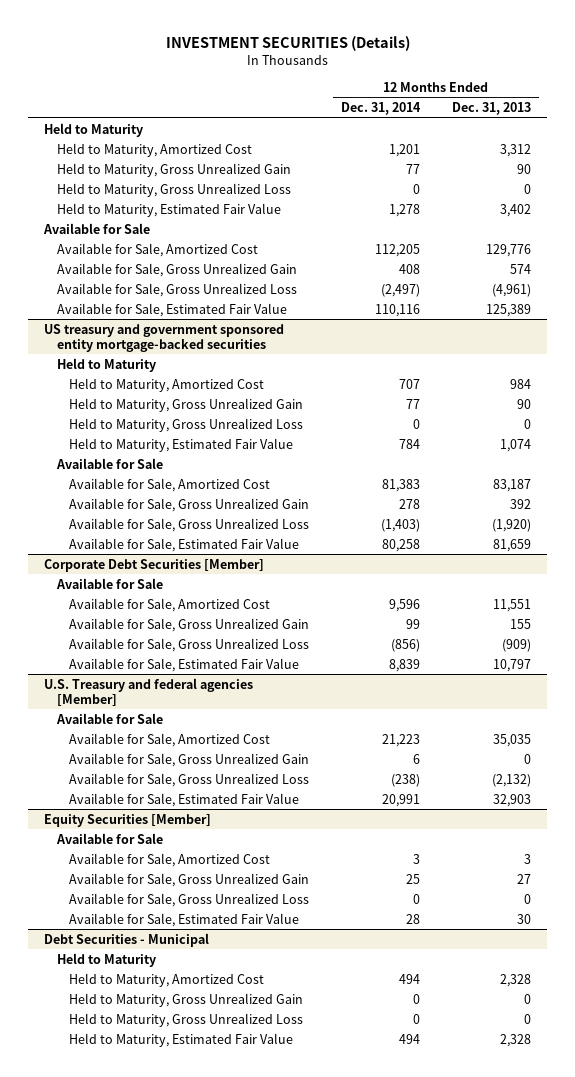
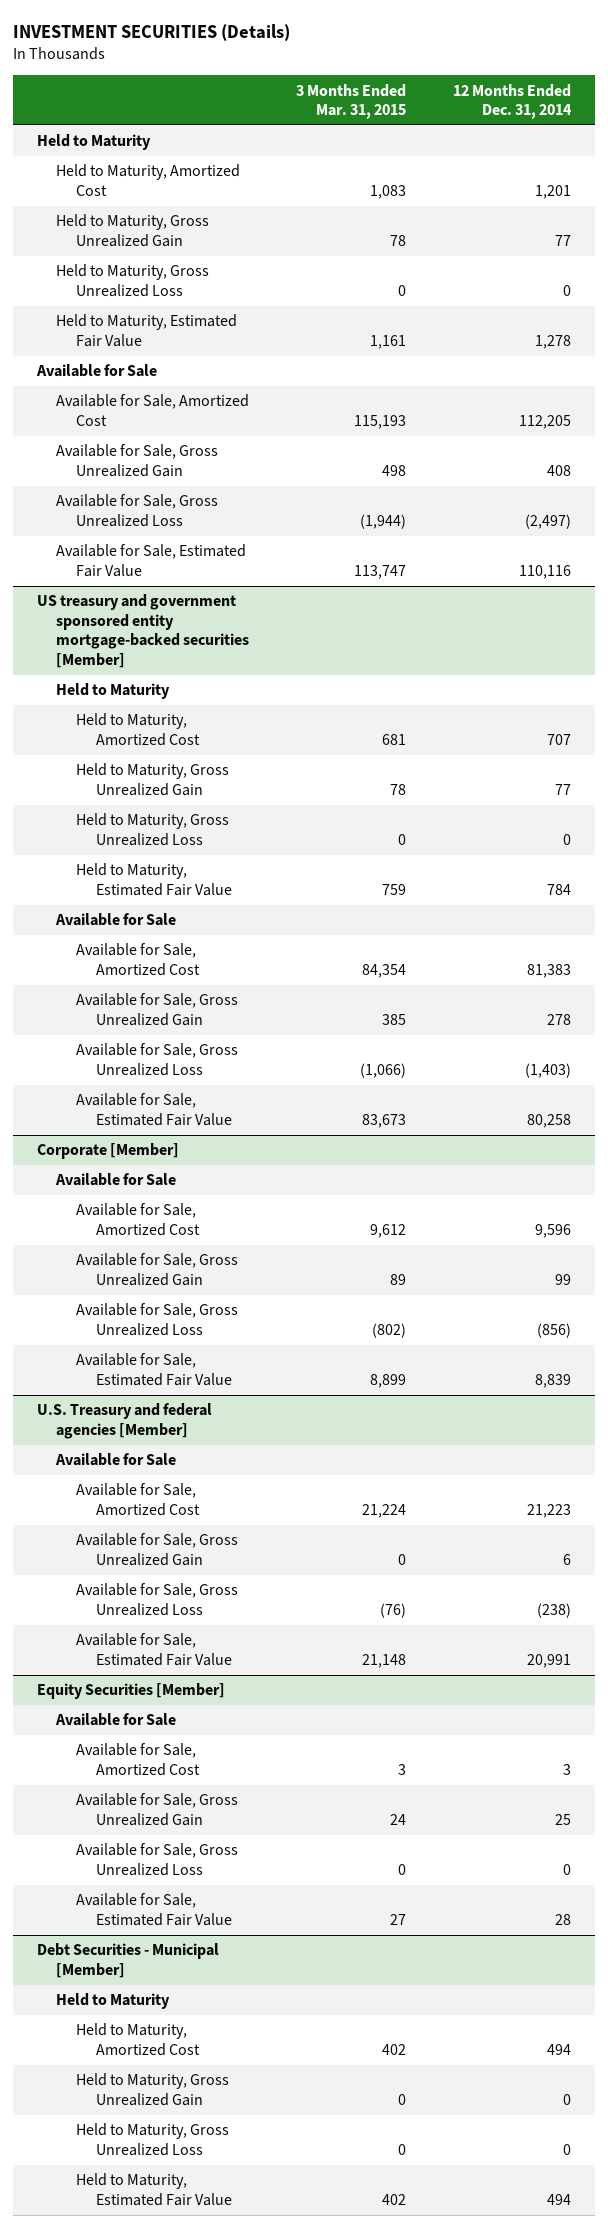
[451,102,531,116] Dec. 31, 2013 -> none
none -> [296,83,407,120] 3 Months Ended Mar. 31, 2015
[44,323,285,352] US treasury and government sponsored entity mortgage-backed securities -> [36,594,250,668] US treasury and government sponsored entity mortgage-backed securities [Member]
[44,558,265,572] Corporate Debt Securities [Member] -> [36,1143,179,1160] Corporate [Member]
[44,932,210,947] Debt Securities - Municipal -> [36,1943,219,1978] Debt Securities - Municipal [Member]

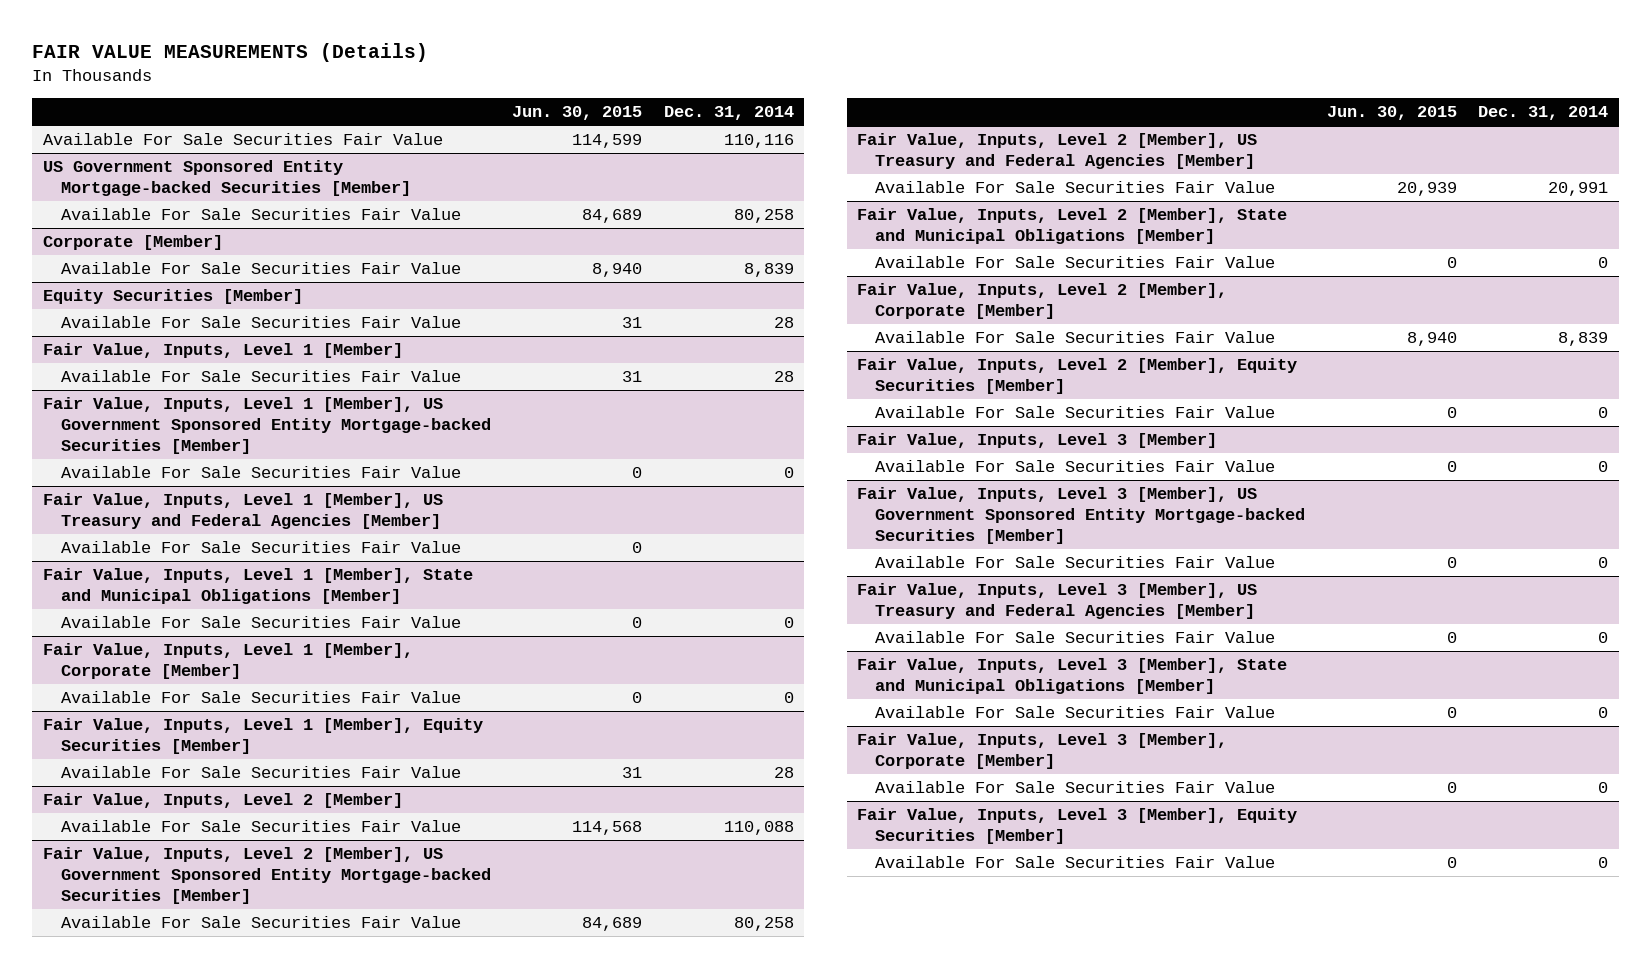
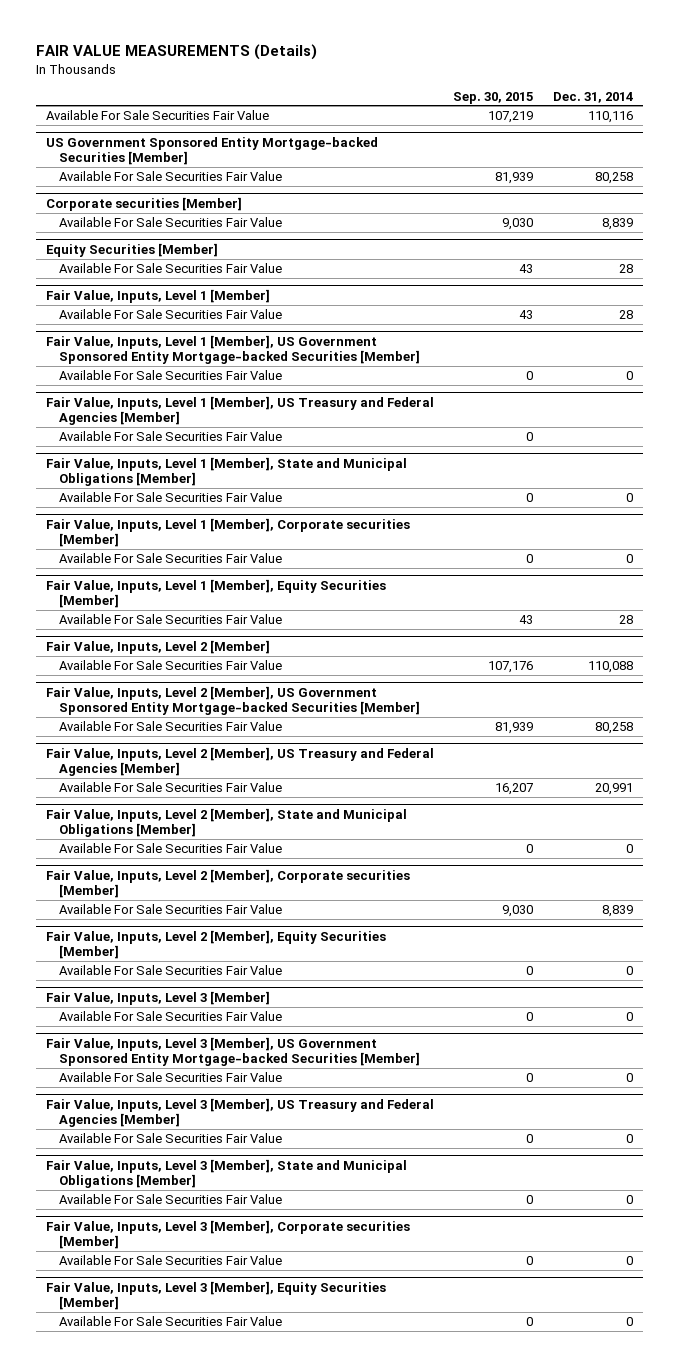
[512,105,643,120] Jun. 30, 2015 -> none
none -> [453,91,534,104] Sep. 30, 2015
[42,235,223,251] Corporate [Member] -> [45,196,242,211] Corporate securities [Member]
[42,643,413,680] Fair Value, Inputs, Level 1 [Member], Corporate [Member] -> [45,517,410,548] Fair Value, Inputs, Level 1 [Member], Corporate securities [Member]
[857,283,1228,320] Fair Value, Inputs, Level 2 [Member], Corporate [Member] -> [45,868,410,899] Fair Value, Inputs, Level 2 [Member], Corporate securities [Member]
[857,733,1228,770] Fair Value, Inputs, Level 3 [Member], Corporate [Member] -> [45,1219,410,1250] Fair Value, Inputs, Level 3 [Member], Corporate securities [Member]

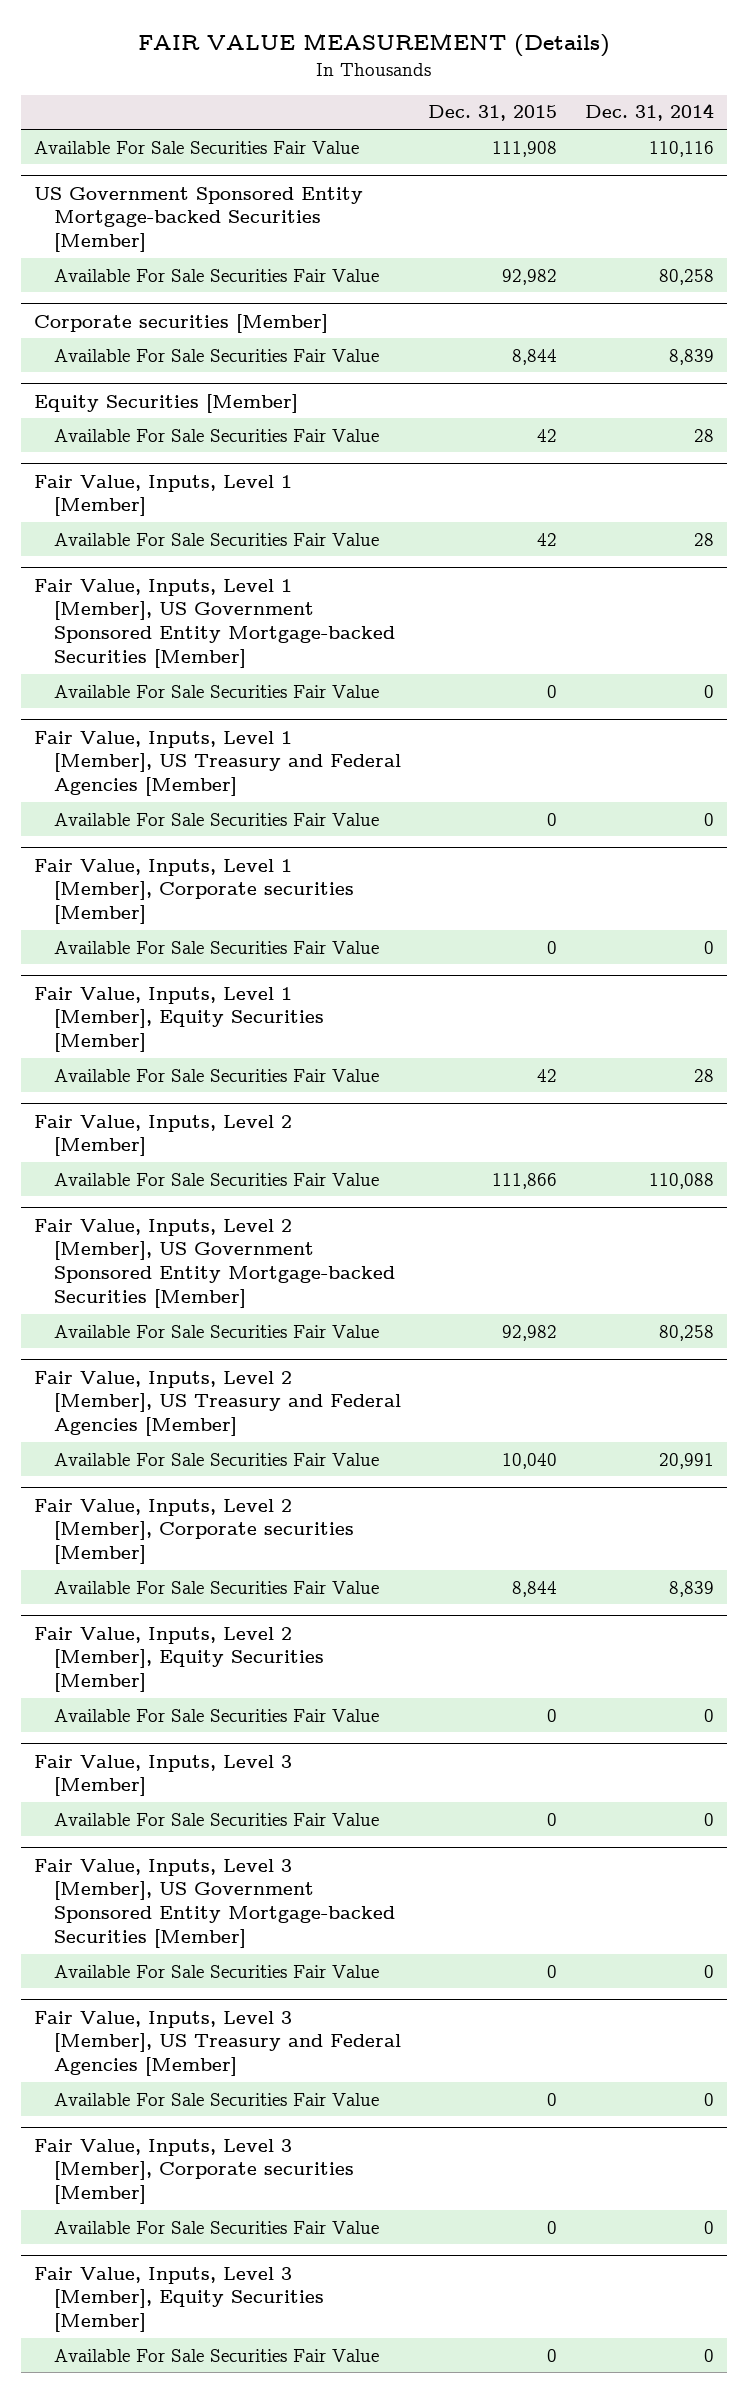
[35,44,317,61] FAIR VALUE MEASUREMENTS (Details) -> [138,33,611,58] FAIR VALUE MEASUREMENT (Details)
[453,91,534,104] Sep. 30, 2015 -> none
none -> [428,105,558,122] Dec. 31, 2015
[58,431,282,442] Available For Sale Securities Fair Value -> none
[45,456,407,487] Fair Value, Inputs, Level 1 [Member], State and Municipal Obligations [Member] -> none
[45,807,407,838] Fair Value, Inputs, Level 2 [Member], State and Municipal Obligations [Member] -> none
[58,843,282,854] Available For Sale Securities Fair Value -> none
[45,1158,407,1189] Fair Value, Inputs, Level 3 [Member], State and Municipal Obligations [Member] -> none
[58,1194,282,1205] Available For Sale Securities Fair Value -> none

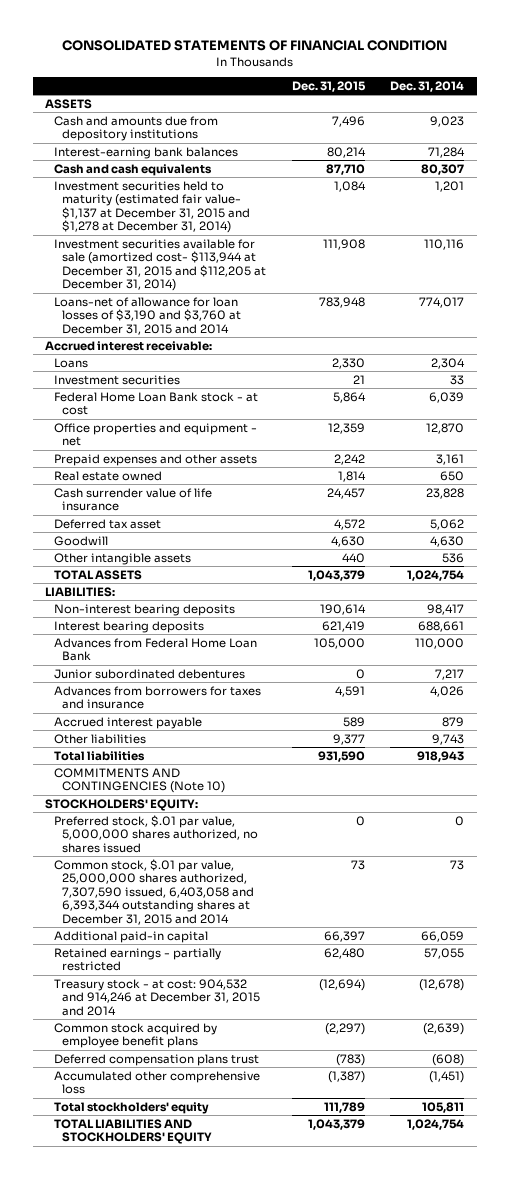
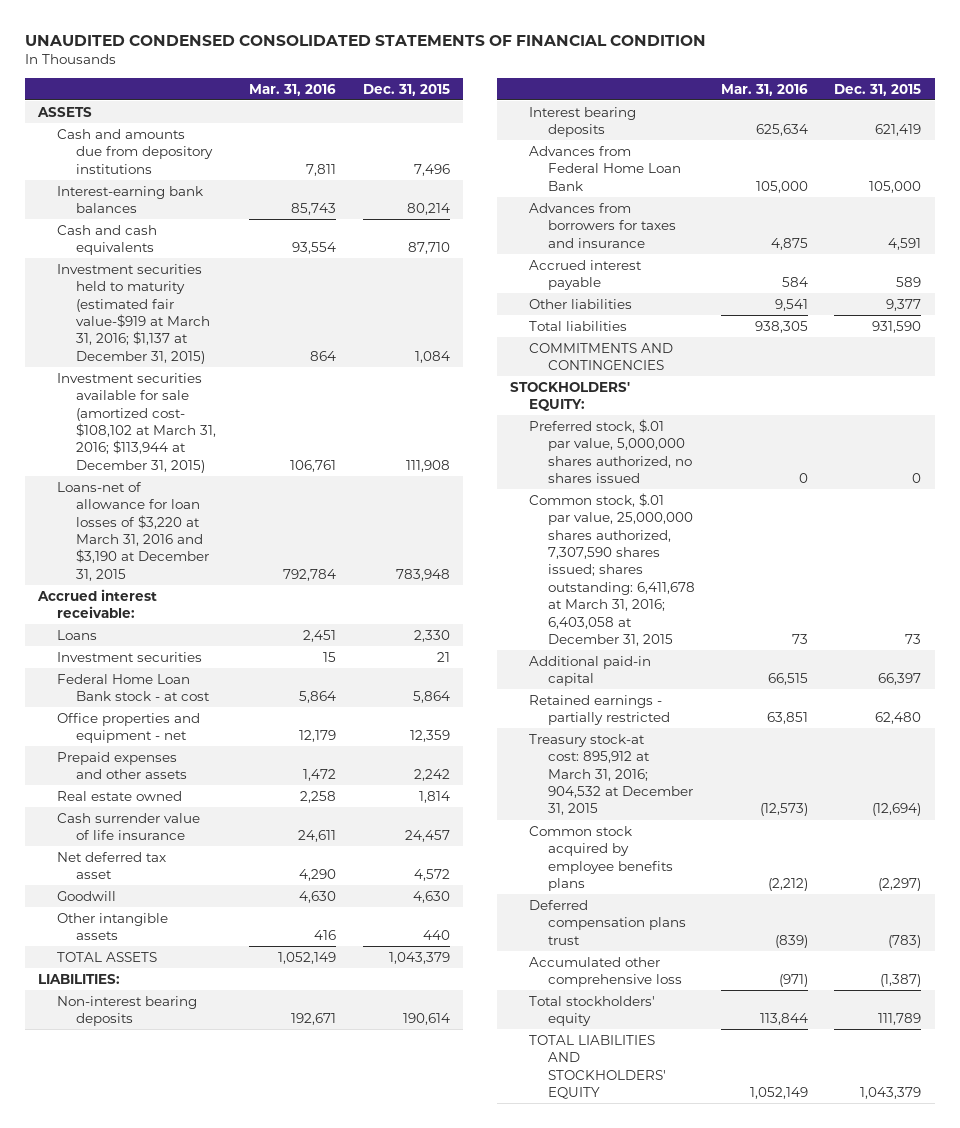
[61,40,447,52] CONSOLIDATED STATEMENTS OF FINANCIAL CONDITION -> [24,34,706,46] UNAUDITED CONDENSED CONSOLIDATED STATEMENTS OF FINANCIAL CONDITION
[390,80,465,92] Dec. 31, 2014 -> none
none -> [249,83,337,96] Mar. 31, 2016
[53,180,250,234] Investment securities held to maturity (estimated fair value- $1,137 at December 31, 2015 and $1,278 at December 31, 2014) -> [57,263,210,364] Investment securities held to maturity (estimated fair value-$919 at March 31, 2016; $1,137 at December 31, 2015)
[53,238,266,292] Investment securities available for sale (amortized cost- $113,944 at December 31, 2015 and $112,205 at December 31, 2014) -> [57,372,216,473] Investment securities available for sale (amortized cost- $108,102 at March 31, 2016; $113,944 at December 31, 2015)
[53,296,241,335] Loans-net of allowance for loan losses of $3,190 and $3,760 at December 31, 2015 and 2014 -> [57,481,209,581] Loans-net of allowance for loan losses of $3,220 at March 31, 2016 and $3,190 at December 31, 2015
[53,518,161,529] Deferred tax asset -> [57,851,167,880] Net deferred tax asset
[53,668,245,679] Junior subordinated debentures -> none
[53,767,225,794] COMMITMENTS AND CONTINGENCIES (Note 10) -> [528,342,673,371] COMMITMENTS AND CONTINGENCIES
[53,858,254,925] Common stock, $.01 par value, 25,000,000 shares authorized, 7,307,590 issued, 6,403,058 and 6,393,344 outstanding shares at December 31, 2015 and 2014 -> [528,492,695,647] Common stock, $.01 par value, 25,000,000 shares authorized, 7,307,590 shares issued; shares outstanding: 6,411,678 at March 31, 2016; 6,403,058 at December 31, 2015
[53,978,260,1016] Treasury stock - at cost: 904,532 and 914,246 at December 31, 2015 and 2014 -> [528,733,693,816] Treasury stock-at cost: 895,912 at March 31, 2016; 904,532 at December 31, 2015
[53,1022,217,1049] Common stock acquired by employee benefit plans -> [528,825,673,891] Common stock acquired by employee benefits plans

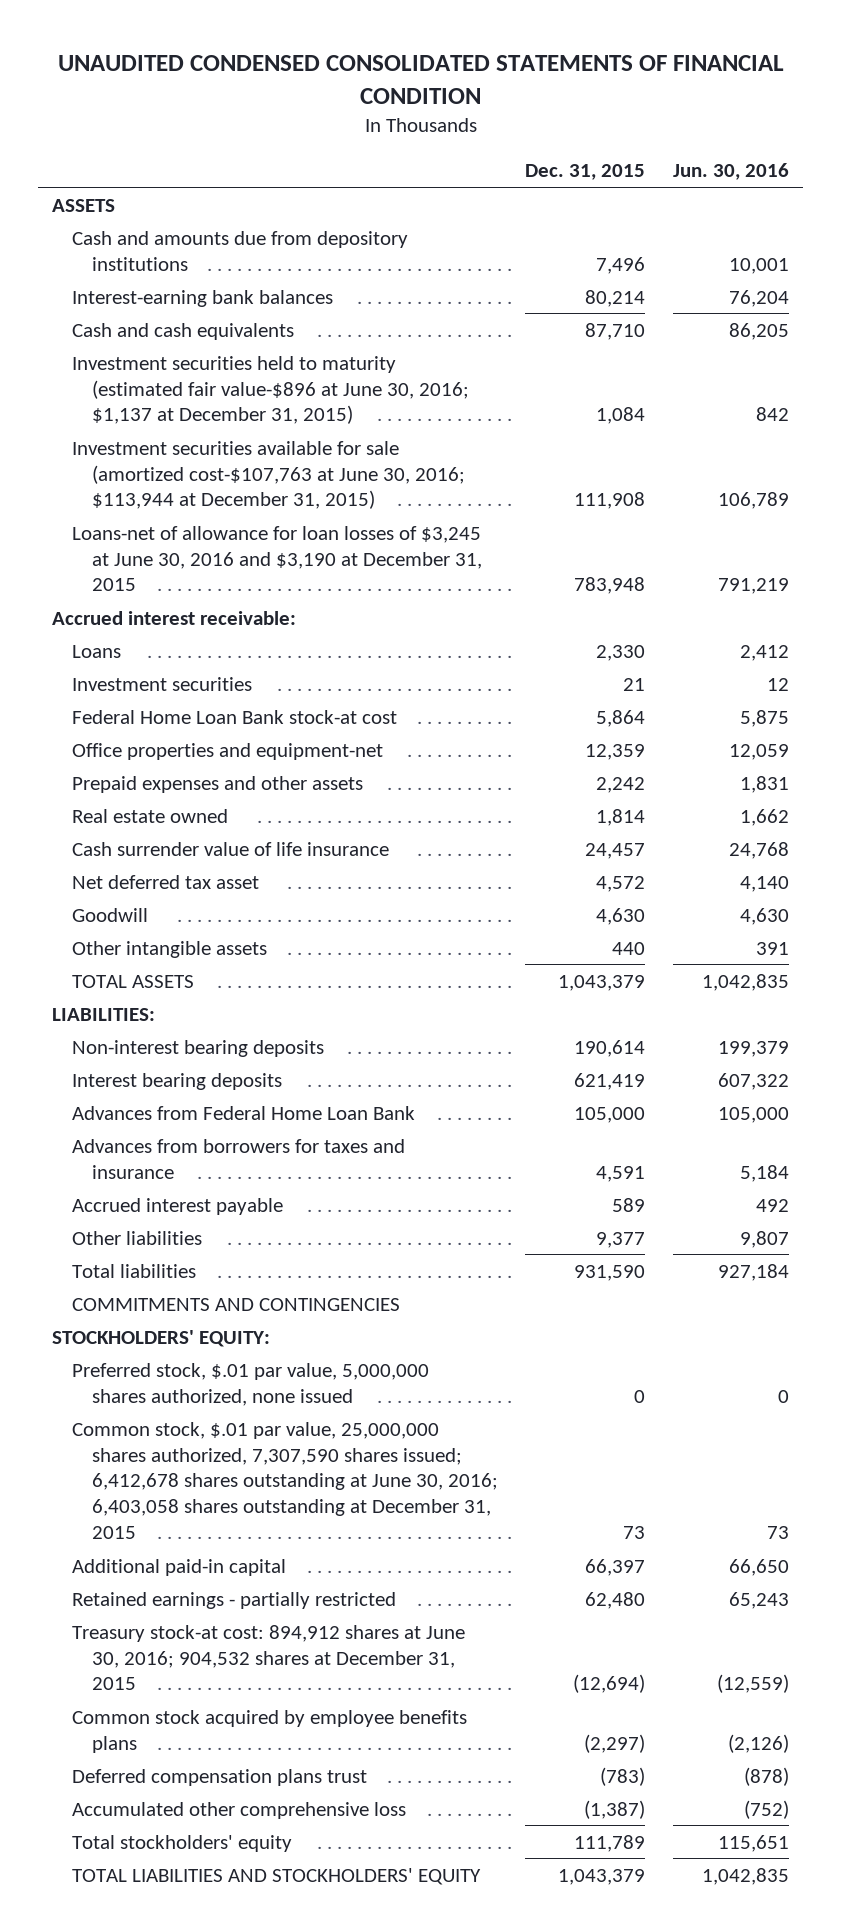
[249,83,337,96] Mar. 31, 2016 -> none
none -> [673,163,790,181] Jun. 30, 2016
[57,263,210,364] Investment securities held to maturity (estimated fair value-$919 at March 31, 2016; $1,137 at December 31, 2015) -> [72,355,469,425] Investment securities held to maturity (estimated fair value-$896 at June 30, 2016; $1,137 at December 31, 2015)
[57,372,216,473] Investment securities available for sale (amortized cost- $108,102 at March 31, 2016; $113,944 at December 31, 2015) -> [72,440,465,510] Investment securities available for sale (amortized cost-$107,763 at June 30, 2016; $113,944 at December 31, 2015)
[57,481,209,581] Loans-net of allowance for loan losses of $3,220 at March 31, 2016 and $3,190 at December 31, 2015 -> [72,525,482,592] Loans-net of allowance for loan losses of $3,245 at June 30, 2016 and $3,190 at December 31, 2015
[57,673,210,702] Federal Home Loan Bank stock - at cost -> [72,709,398,724] Federal Home Loan Bank stock-at cost
[57,712,201,744] Office properties and equipment - net -> [72,742,384,760] Office properties and equipment-net
[528,418,692,483] Preferred stock, $.01 par value, 5,000,000 shares authorized, no shares issued -> [72,1362,430,1406] Preferred stock, $.01 par value, 5,000,000 shares authorized, none issued
[528,492,695,647] Common stock, $.01 par value, 25,000,000 shares authorized, 7,307,590 shares issued; shares outstanding: 6,411,678 at March 31, 2016; 6,403,058 at December 31, 2015 -> [72,1421,498,1540] Common stock, $.01 par value, 25,000,000 shares authorized, 7,307,590 shares issued; 6,412,678 shares outstanding at June 30, 2016; 6,403,058 shares outstanding at December 31, 2015
[528,733,693,816] Treasury stock-at cost: 895,912 at March 31, 2016; 904,532 at December 31, 2015 -> [72,1624,466,1691] Treasury stock-at cost: 894,912 shares at June 30, 2016; 904,532 shares at December 31, 2015

